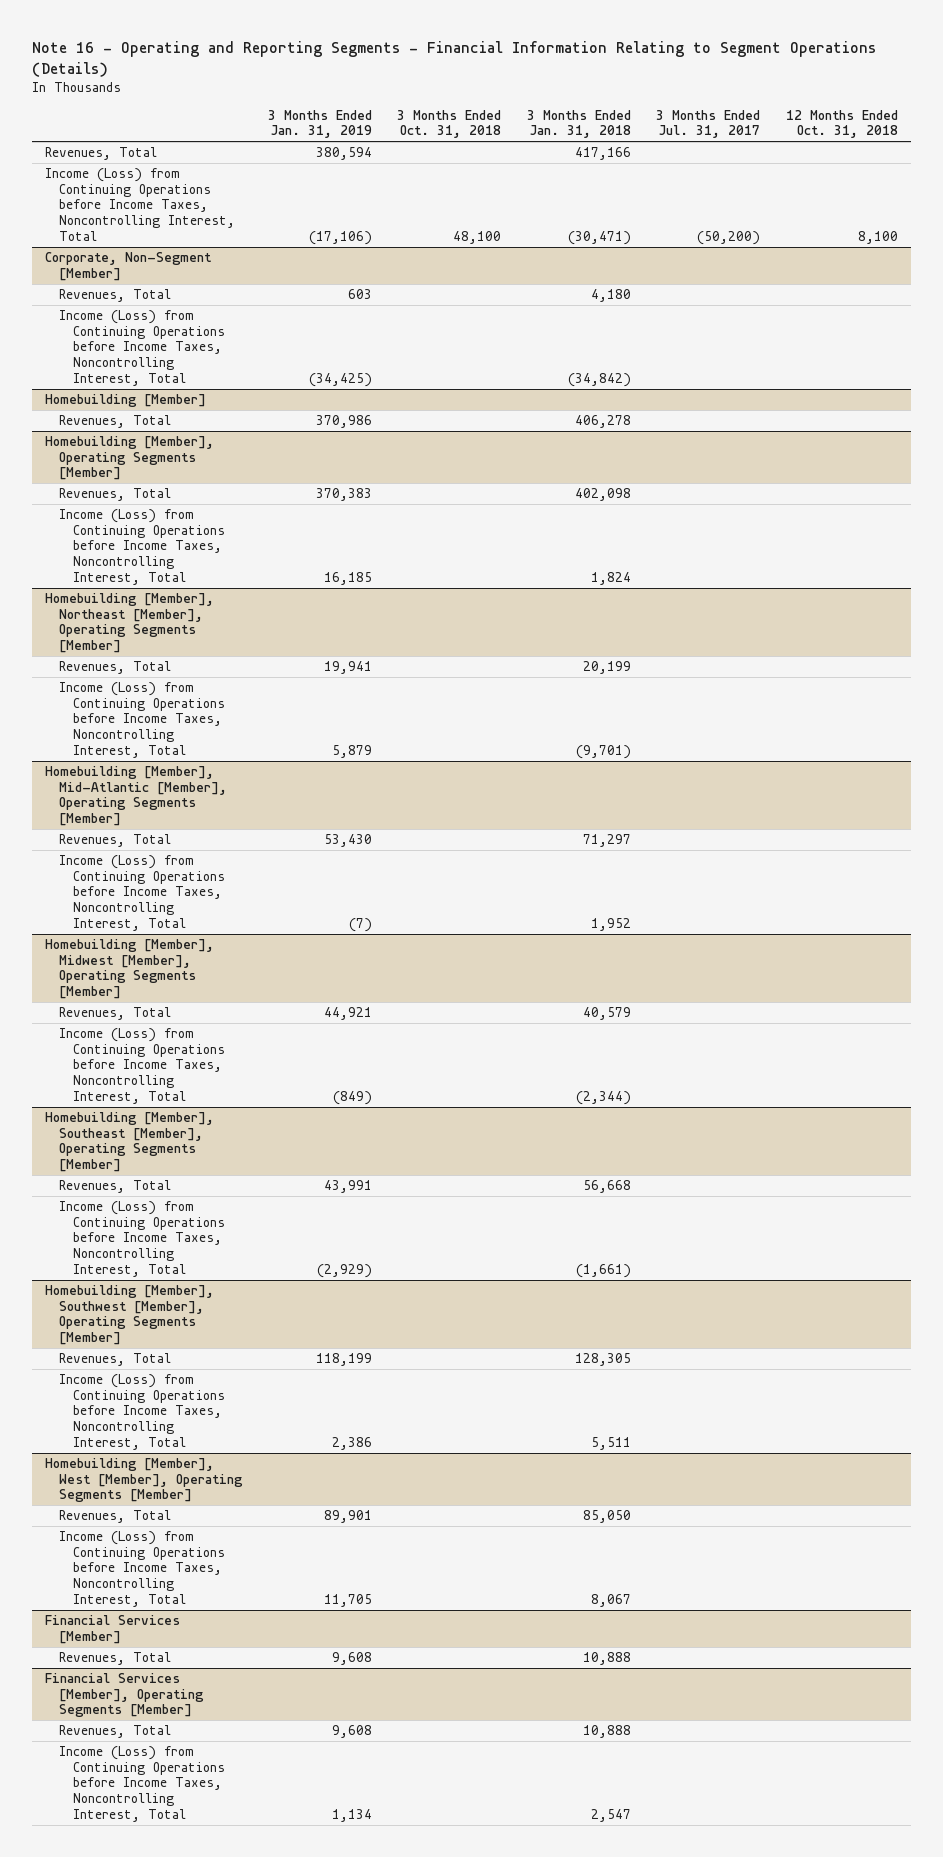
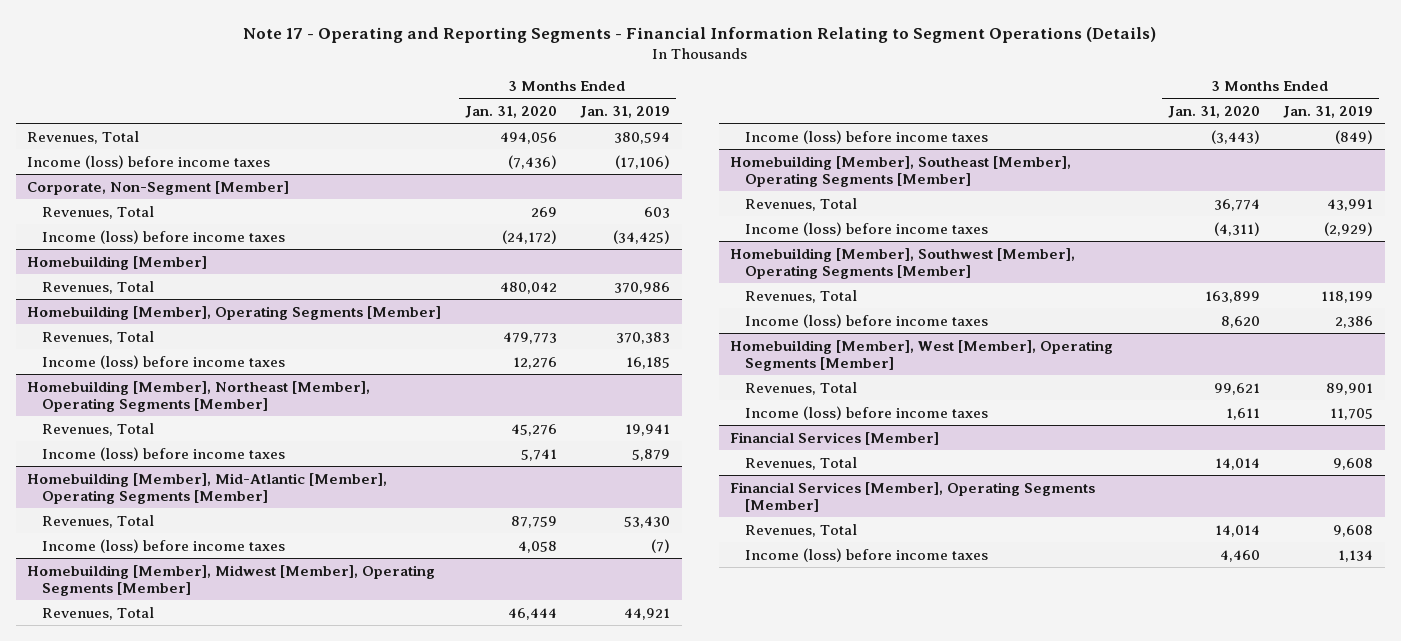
[32,40,877,77] Note 16 - Operating and Reporting Segments - Financial Information Relating to Segment Operations (Details) -> [243,26,1157,43] Note 17 - Operating and Reporting Segments - Financial Information Relating to Segment Operations (Details)
[397,109,502,139] 3 Months Ended Oct. 31, 2018 -> none
[526,109,631,139] 3 Months Ended Jan. 31, 2018 -> none
[656,109,761,139] 3 Months Ended Jul. 31, 2017 -> none
[785,109,898,139] 12 Months Ended Oct. 31, 2018 -> none
none -> [464,105,557,118] Jan. 31, 2020
[45,168,236,241] Income (Loss) from Continuing Operations before Income Taxes, Noncontrolling Interest, Total -> [27,154,271,169] Income (loss) before income taxes
[59,310,225,386] Income (Loss) from Continuing Operations before Income Taxes, Noncontrolling Interest, Total -> [41,229,285,244] Income (loss) before income taxes
[59,509,225,585] Income (Loss) from Continuing Operations before Income Taxes, Noncontrolling Interest, Total -> [41,354,285,369] Income (loss) before income taxes
[59,682,225,758] Income (Loss) from Continuing Operations before Income Taxes, Noncontrolling Interest, Total -> [41,446,285,461] Income (loss) before income taxes
[59,855,225,931] Income (Loss) from Continuing Operations before Income Taxes, Noncontrolling Interest, Total -> [41,538,285,553] Income (loss) before income taxes
[59,1028,225,1104] Income (Loss) from Continuing Operations before Income Taxes, Noncontrolling Interest, Total -> [744,129,988,144] Income (loss) before income taxes
[59,1201,225,1277] Income (Loss) from Continuing Operations before Income Taxes, Noncontrolling Interest, Total -> [744,221,988,236] Income (loss) before income taxes
[59,1374,225,1450] Income (Loss) from Continuing Operations before Income Taxes, Noncontrolling Interest, Total -> [744,313,988,328] Income (loss) before income taxes
[59,1531,225,1607] Income (Loss) from Continuing Operations before Income Taxes, Noncontrolling Interest, Total -> [744,405,988,420] Income (loss) before income taxes
[59,1746,225,1822] Income (Loss) from Continuing Operations before Income Taxes, Noncontrolling Interest, Total -> [744,547,988,562] Income (loss) before income taxes

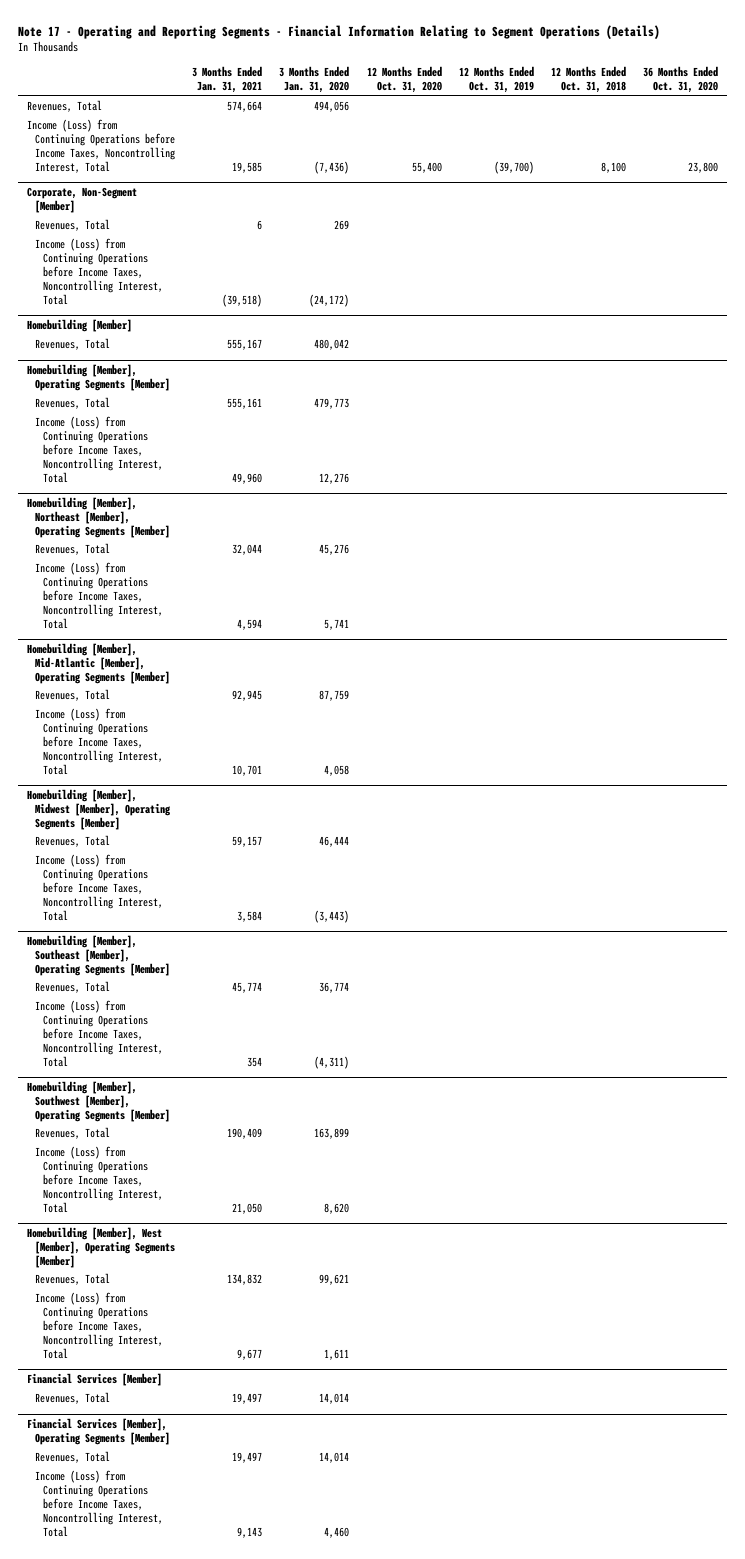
[580,105,671,118] Jan. 31, 2019 -> none
none -> [192,66,263,94] 3 Months Ended Jan. 31, 2021
none -> [366,66,442,94] 12 Months Ended Oct. 31, 2020
none -> [458,66,534,94] 12 Months Ended Oct. 31, 2019
none -> [551,66,627,94] 12 Months Ended Oct. 31, 2018
none -> [643,66,719,94] 36 Months Ended Oct. 31, 2020
[27,154,271,169] Income (loss) before income taxes -> [26,119,175,174] Income (Loss) from Continuing Operations before Income Taxes, Noncontrolling Interest, Total
[41,229,285,244] Income (loss) before income taxes -> [34,238,163,306] Income (Loss) from Continuing Operations before Income Taxes, Noncontrolling Interest, Total
[41,354,285,369] Income (loss) before income taxes -> [34,416,163,484] Income (Loss) from Continuing Operations before Income Taxes, Noncontrolling Interest, Total
[41,446,285,461] Income (loss) before income taxes -> [34,562,163,630] Income (Loss) from Continuing Operations before Income Taxes, Noncontrolling Interest, Total
[41,538,285,553] Income (loss) before income taxes -> [34,708,163,776] Income (Loss) from Continuing Operations before Income Taxes, Noncontrolling Interest, Total
[744,129,988,144] Income (loss) before income taxes -> [34,854,163,922] Income (Loss) from Continuing Operations before Income Taxes, Noncontrolling Interest, Total
[744,221,988,236] Income (loss) before income taxes -> [34,1000,163,1068] Income (Loss) from Continuing Operations before Income Taxes, Noncontrolling Interest, Total
[744,313,988,328] Income (loss) before income taxes -> [34,1146,163,1214] Income (Loss) from Continuing Operations before Income Taxes, Noncontrolling Interest, Total
[744,405,988,420] Income (loss) before income taxes -> [34,1292,163,1360] Income (Loss) from Continuing Operations before Income Taxes, Noncontrolling Interest, Total
[744,547,988,562] Income (loss) before income taxes -> [34,1470,163,1538] Income (Loss) from Continuing Operations before Income Taxes, Noncontrolling Interest, Total

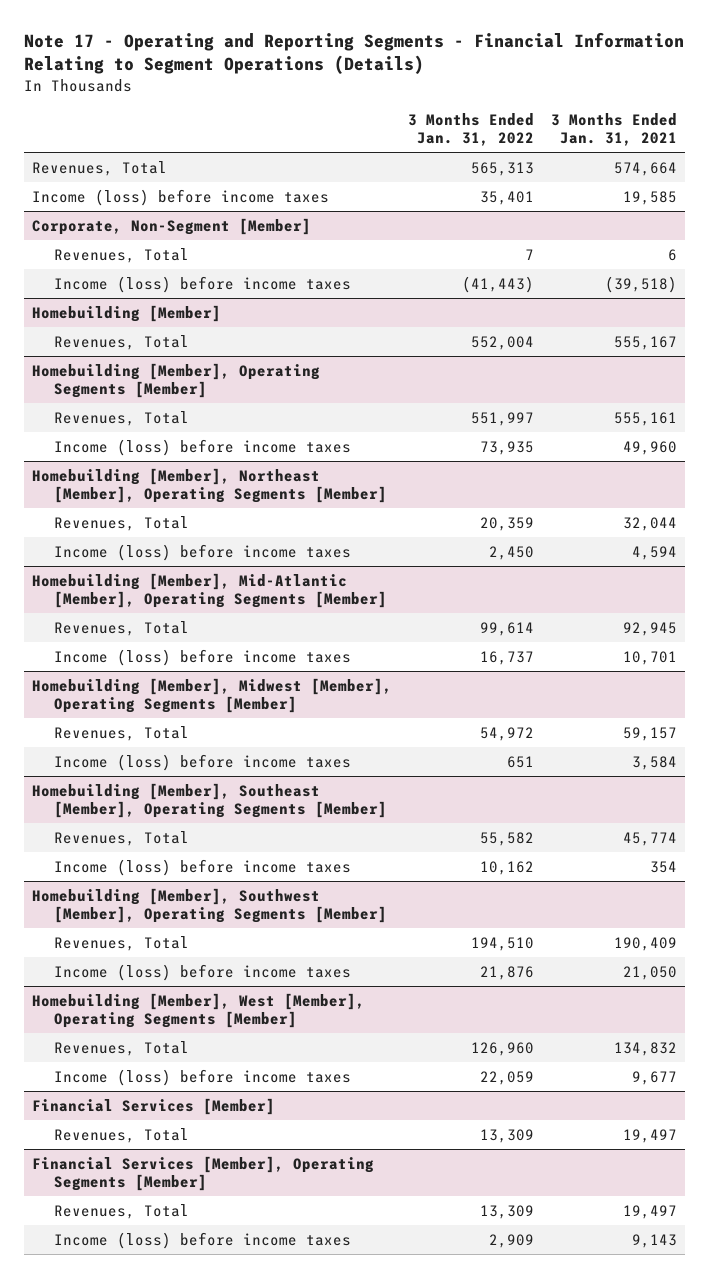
[279,66,350,94] 3 Months Ended Jan. 31, 2020 -> none
[366,66,442,94] 12 Months Ended Oct. 31, 2020 -> none
[458,66,534,94] 12 Months Ended Oct. 31, 2019 -> none
[551,66,627,94] 12 Months Ended Oct. 31, 2018 -> none
[643,66,719,94] 36 Months Ended Oct. 31, 2020 -> none
none -> [408,113,535,147] 3 Months Ended Jan. 31, 2022
[26,119,175,174] Income (Loss) from Continuing Operations before Income Taxes, Noncontrolling Interest, Total -> [31,188,329,206] Income (loss) before income taxes
[34,238,163,306] Income (Loss) from Continuing Operations before Income Taxes, Noncontrolling Interest, Total -> [54,275,352,293] Income (loss) before income taxes
[34,416,163,484] Income (Loss) from Continuing Operations before Income Taxes, Noncontrolling Interest, Total -> [54,438,352,456] Income (loss) before income taxes
[34,562,163,630] Income (Loss) from Continuing Operations before Income Taxes, Noncontrolling Interest, Total -> [54,543,352,561] Income (loss) before income taxes
[34,708,163,776] Income (Loss) from Continuing Operations before Income Taxes, Noncontrolling Interest, Total -> [54,648,352,666] Income (loss) before income taxes
[34,854,163,922] Income (Loss) from Continuing Operations before Income Taxes, Noncontrolling Interest, Total -> [54,753,352,771] Income (loss) before income taxes
[34,1000,163,1068] Income (Loss) from Continuing Operations before Income Taxes, Noncontrolling Interest, Total -> [54,858,352,876] Income (loss) before income taxes
[34,1146,163,1214] Income (Loss) from Continuing Operations before Income Taxes, Noncontrolling Interest, Total -> [54,963,352,981] Income (loss) before income taxes
[34,1292,163,1360] Income (Loss) from Continuing Operations before Income Taxes, Noncontrolling Interest, Total -> [54,1068,352,1086] Income (loss) before income taxes
[34,1470,163,1538] Income (Loss) from Continuing Operations before Income Taxes, Noncontrolling Interest, Total -> [54,1231,352,1249] Income (loss) before income taxes

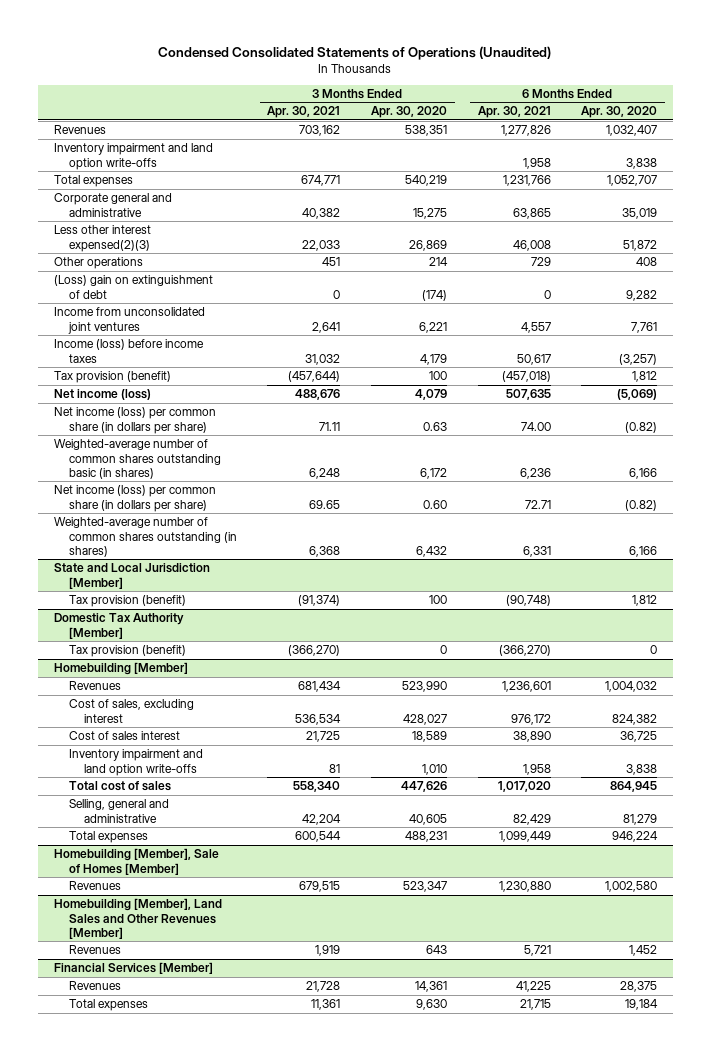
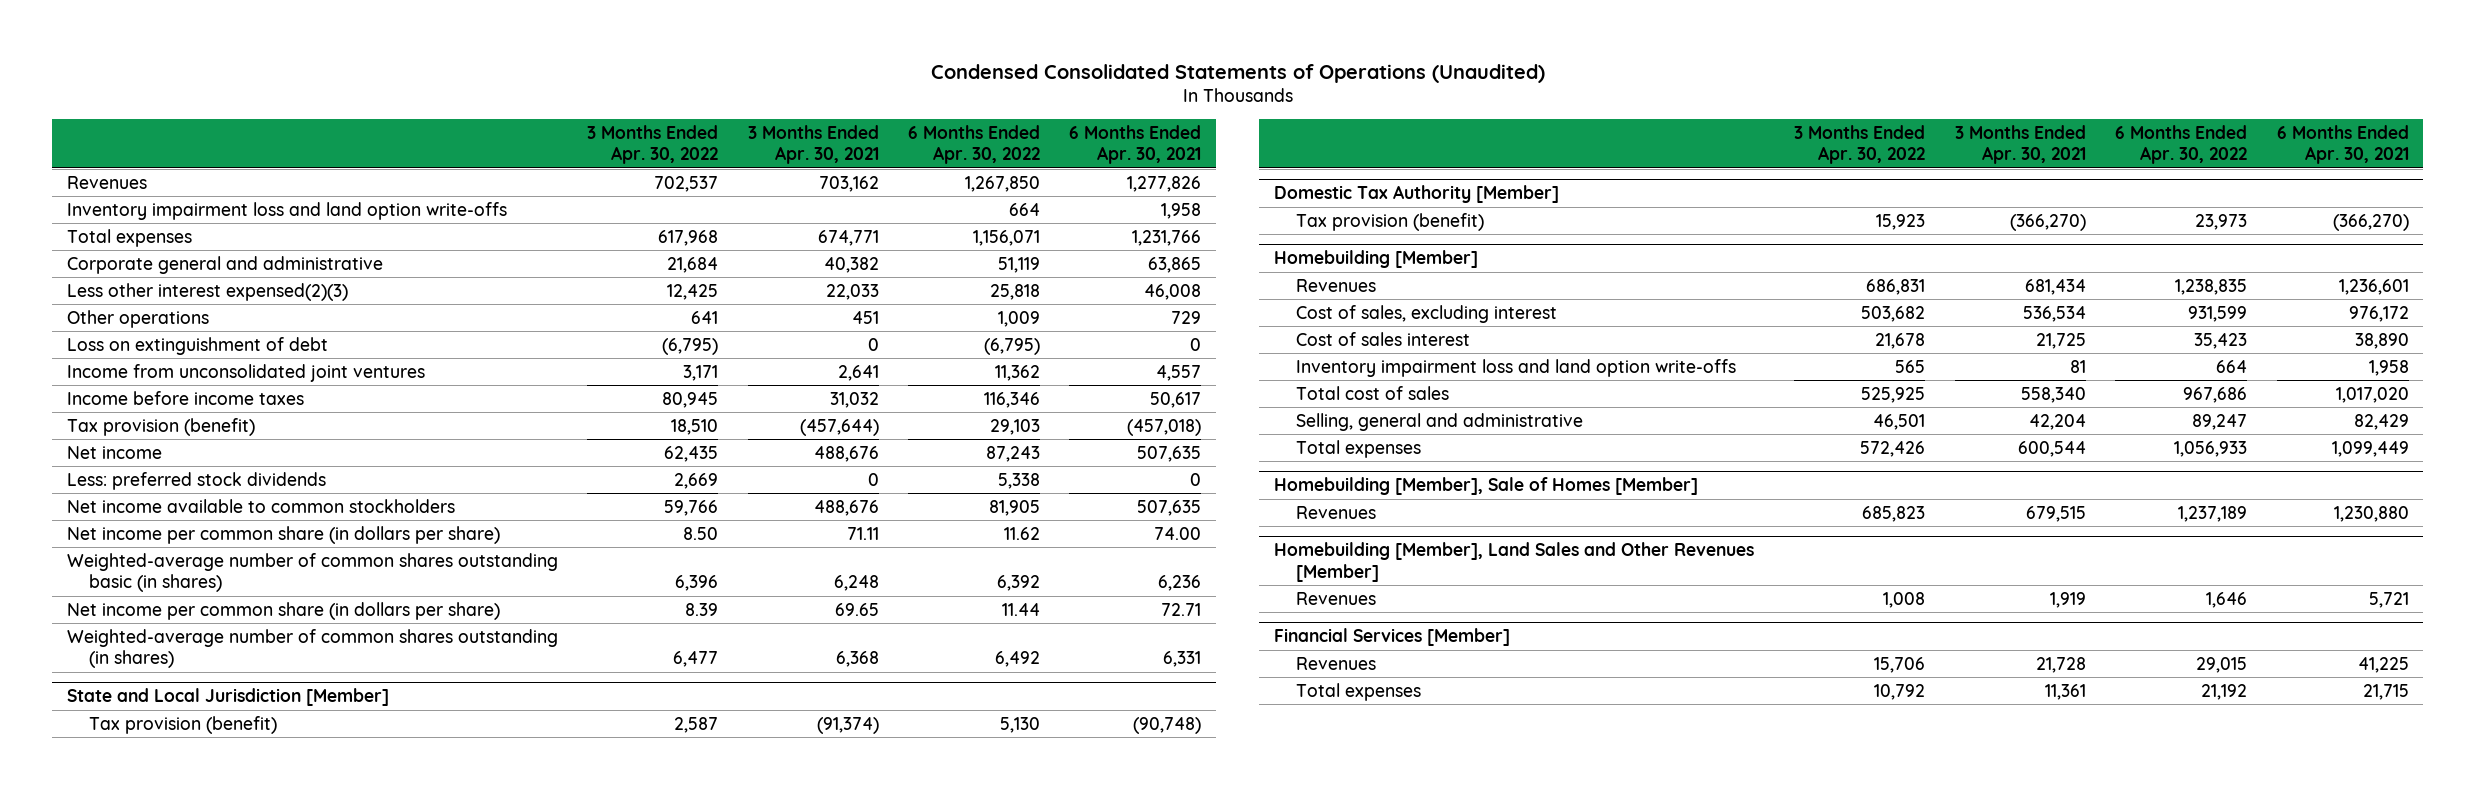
[370,106,447,119] Apr. 30, 2020 -> none
[581,106,658,119] Apr. 30, 2020 -> none
none -> [587,125,719,165] 3 Months Ended Apr. 30, 2022
none -> [907,125,1040,165] 6 Months Ended Apr. 30, 2022
[53,143,213,170] Inventory impairment and land option write-offs -> [66,201,507,220] Inventory impairment loss and land option write-offs
[53,275,213,299] (Loss) gain on extinguishment of debt -> [66,336,328,355] Loss on extinguishment of debt
[53,339,204,363] Income (loss) before income taxes -> [66,390,304,405] Income before income taxes
[53,389,151,401] Net income (loss) -> [66,445,162,459] Net income
none -> [66,471,326,490] Less: preferred stock dividends
none -> [66,498,455,513] Net income available to common stockholders
[53,407,216,434] Net income (loss) per common share (in dollars per share) -> [66,525,500,544] Net income per common share (in dollars per share)
[53,485,216,512] Net income (loss) per common share (in dollars per share) -> [66,601,500,620] Net income per common share (in dollars per share)
[68,749,203,776] Inventory impairment and land option write-offs -> [1295,358,1736,377] Inventory impairment loss and land option write-offs

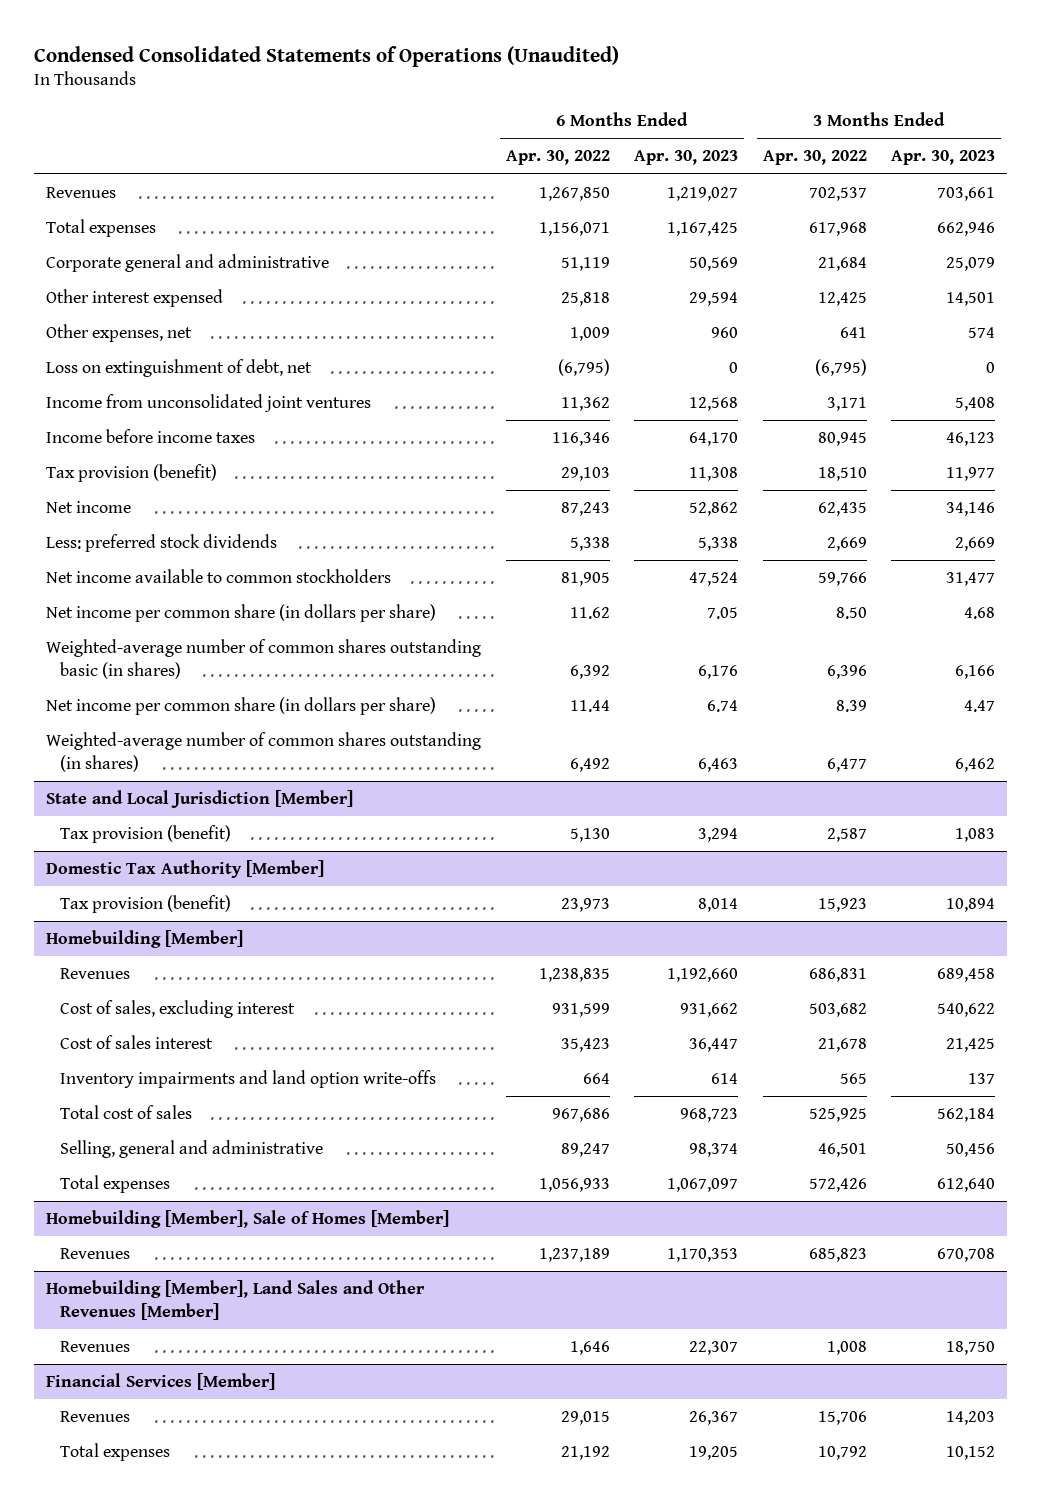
[747,125,879,165] 3 Months Ended Apr. 30, 2021 -> none
[1069,125,1202,165] 6 Months Ended Apr. 30, 2021 -> none
none -> [634,150,739,166] Apr. 30, 2023
none -> [891,150,996,166] Apr. 30, 2023
[66,201,507,220] Inventory impairment loss and land option write-offs -> none
[66,282,348,301] Less other interest expensed(2)(3) -> [46,289,224,308] Other interest expensed
[66,309,209,328] Other operations -> [46,324,193,343] Other expenses, net
[66,336,328,355] Loss on extinguishment of debt -> [46,359,313,378] Loss on extinguishment of debt, net
[1295,358,1736,377] Inventory impairment loss and land option write-offs -> [60,1070,437,1089] Inventory impairments and land option write-offs

